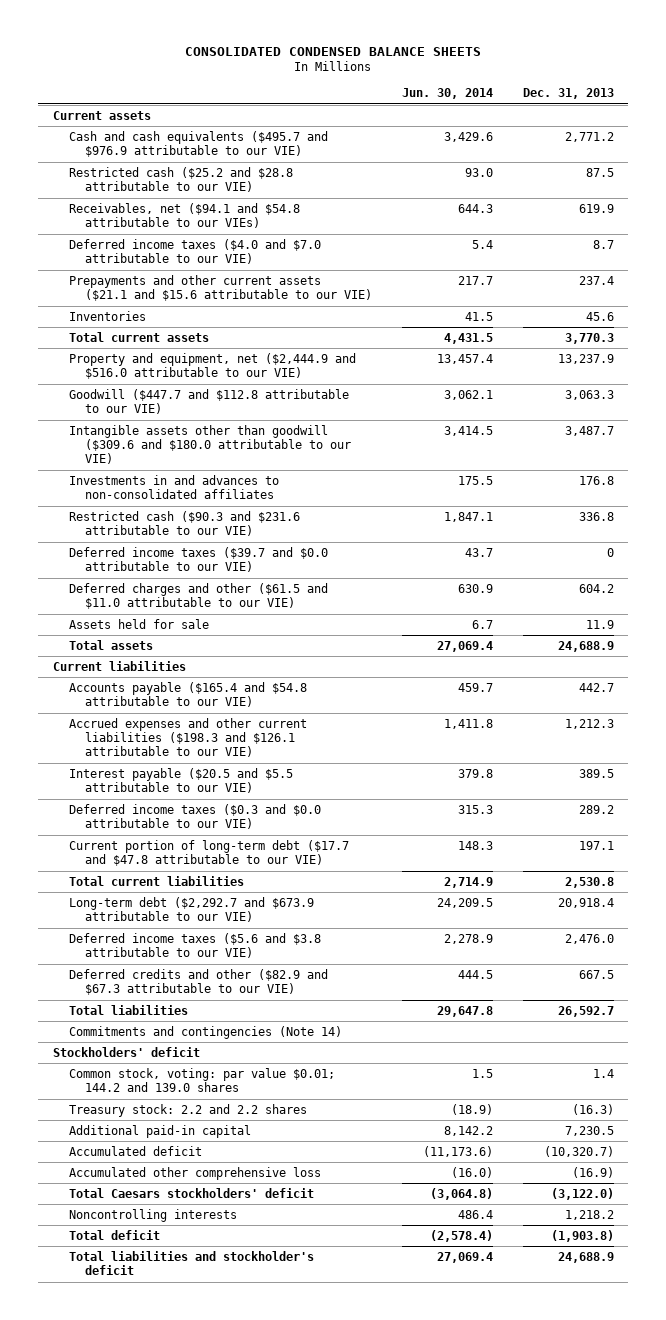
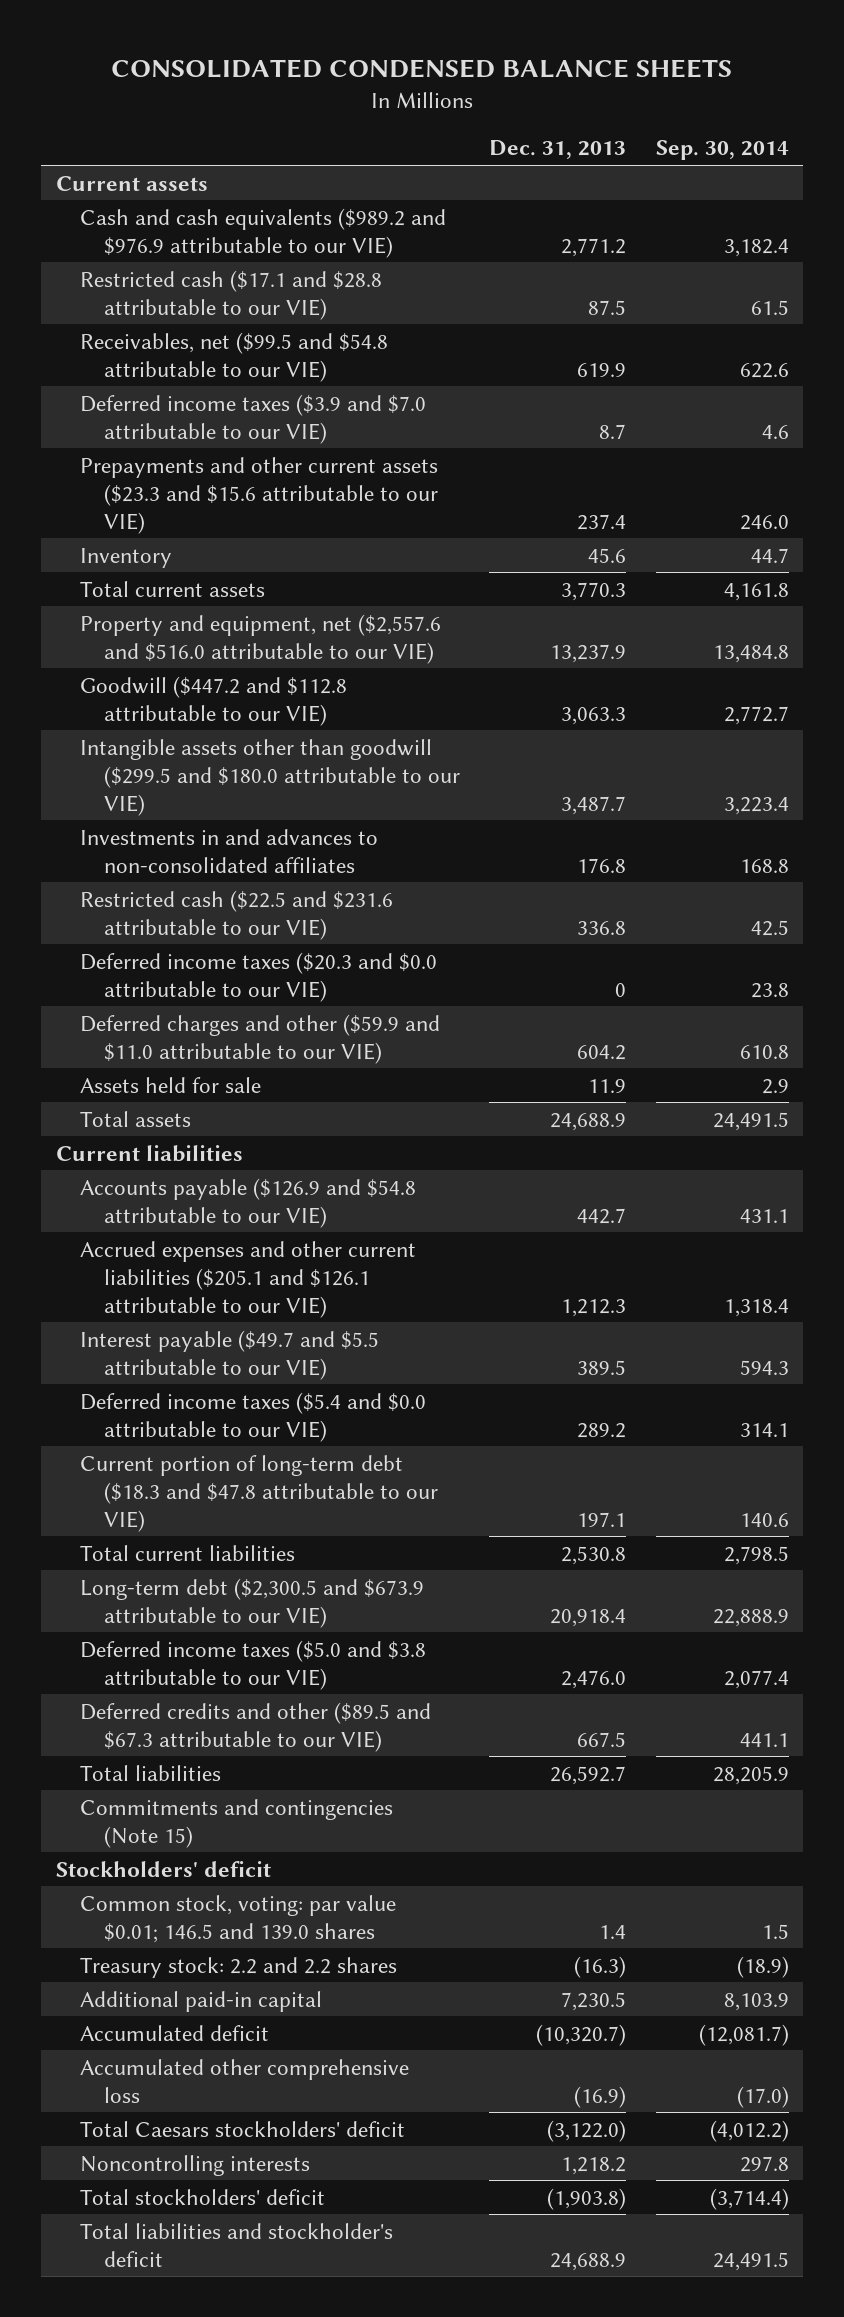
[401,88,493,100] Jun. 30, 2014 -> none
none -> [655,140,789,161] Sep. 30, 2014
[68,130,328,158] Cash and cash equivalents ($495.7 and $976.9 attributable to our VIE) -> [79,207,446,258] Cash and cash equivalents ($989.2 and $976.9 attributable to our VIE)
[68,166,293,193] Restricted cash ($25.2 and $28.8 attributable to our VIE) -> [79,269,382,320] Restricted cash ($17.1 and $28.8 attributable to our VIE)
[68,202,300,229] Receivables, net ($94.1 and $54.8 attributable to our VIEs) -> [79,331,388,382] Receivables, net ($99.5 and $54.8 attributable to our VIE)
[68,238,321,265] Deferred income taxes ($4.0 and $7.0 attributable to our VIE) -> [79,393,426,444] Deferred income taxes ($3.9 and $7.0 attributable to our VIE)
[68,274,373,302] Prepayments and other current assets ($21.1 and $15.6 attributable to our VIE) -> [79,456,438,534] Prepayments and other current assets ($23.3 and $15.6 attributable to our VIE)
[68,310,146,321] Inventories -> [79,547,172,568] Inventory
[68,352,356,380] Property and equipment, net ($2,444.9 and $516.0 attributable to our VIE) -> [79,613,441,664] Property and equipment, net ($2,557.6 and $516.0 attributable to our VIE)
[68,388,349,415] Goodwill ($447.7 and $112.8 attributable to our VIE) -> [79,675,347,726] Goodwill ($447.2 and $112.8 attributable to our VIE)
[68,424,352,465] Intangible assets other than goodwill ($309.6 and $180.0 attributable to our VIE) -> [79,738,460,816] Intangible assets other than goodwill ($299.5 and $180.0 attributable to our VIE)
[68,510,300,537] Restricted cash ($90.3 and $231.6 attributable to our VIE) -> [79,889,393,940] Restricted cash ($22.5 and $231.6 attributable to our VIE)
[68,546,328,573] Deferred income taxes ($39.7 and $0.0 attributable to our VIE) -> [79,951,437,1002] Deferred income taxes ($20.3 and $0.0 attributable to our VIE)
[68,582,328,610] Deferred charges and other ($61.5 and $11.0 attributable to our VIE) -> [79,1013,440,1064] Deferred charges and other ($59.9 and $11.0 attributable to our VIE)
[68,681,307,708] Accounts payable ($165.4 and $54.8 attributable to our VIE) -> [79,1177,416,1228] Accounts payable ($126.9 and $54.8 attributable to our VIE)
[68,717,307,758] Accrued expenses and other current liabilities ($198.3 and $126.1 attributable to our VIE) -> [79,1240,416,1318] Accrued expenses and other current liabilities ($205.1 and $126.1 attributable to our VIE)
[68,767,293,794] Interest payable ($20.5 and $5.5 attributable to our VIE) -> [79,1329,379,1380] Interest payable ($49.7 and $5.5 attributable to our VIE)
[68,803,321,830] Deferred income taxes ($0.3 and $0.0 attributable to our VIE) -> [79,1391,426,1442] Deferred income taxes ($5.4 and $0.0 attributable to our VIE)
[68,839,349,867] Current portion of long-term debt ($17.7 and $47.8 attributable to our VIE) -> [79,1454,438,1532] Current portion of long-term debt ($18.3 and $47.8 attributable to our VIE)
[68,896,314,923] Long-term debt ($2,292.7 and $673.9 attributable to our VIE) -> [79,1577,424,1628] Long-term debt ($2,300.5 and $673.9 attributable to our VIE)
[68,932,321,959] Deferred income taxes ($5.6 and $3.8 attributable to our VIE) -> [79,1639,426,1690] Deferred income taxes ($5.0 and $3.8 attributable to our VIE)
[68,968,328,996] Deferred credits and other ($82.9 and $67.3 attributable to our VIE) -> [79,1701,431,1752] Deferred credits and other ($89.5 and $67.3 attributable to our VIE)
[68,1025,342,1039] Commitments and contingencies (Note 14) -> [79,1798,393,1848] Commitments and contingencies (Note 15)
[68,1067,335,1093] Common stock, voting: par value $0.01; 144.2 and 139.0 shares -> [79,1894,396,1943] Common stock, voting: par value $0.01; 146.5 and 139.0 shares
[68,1229,160,1240] Total deficit -> [79,2188,325,2205] Total stockholders' deficit

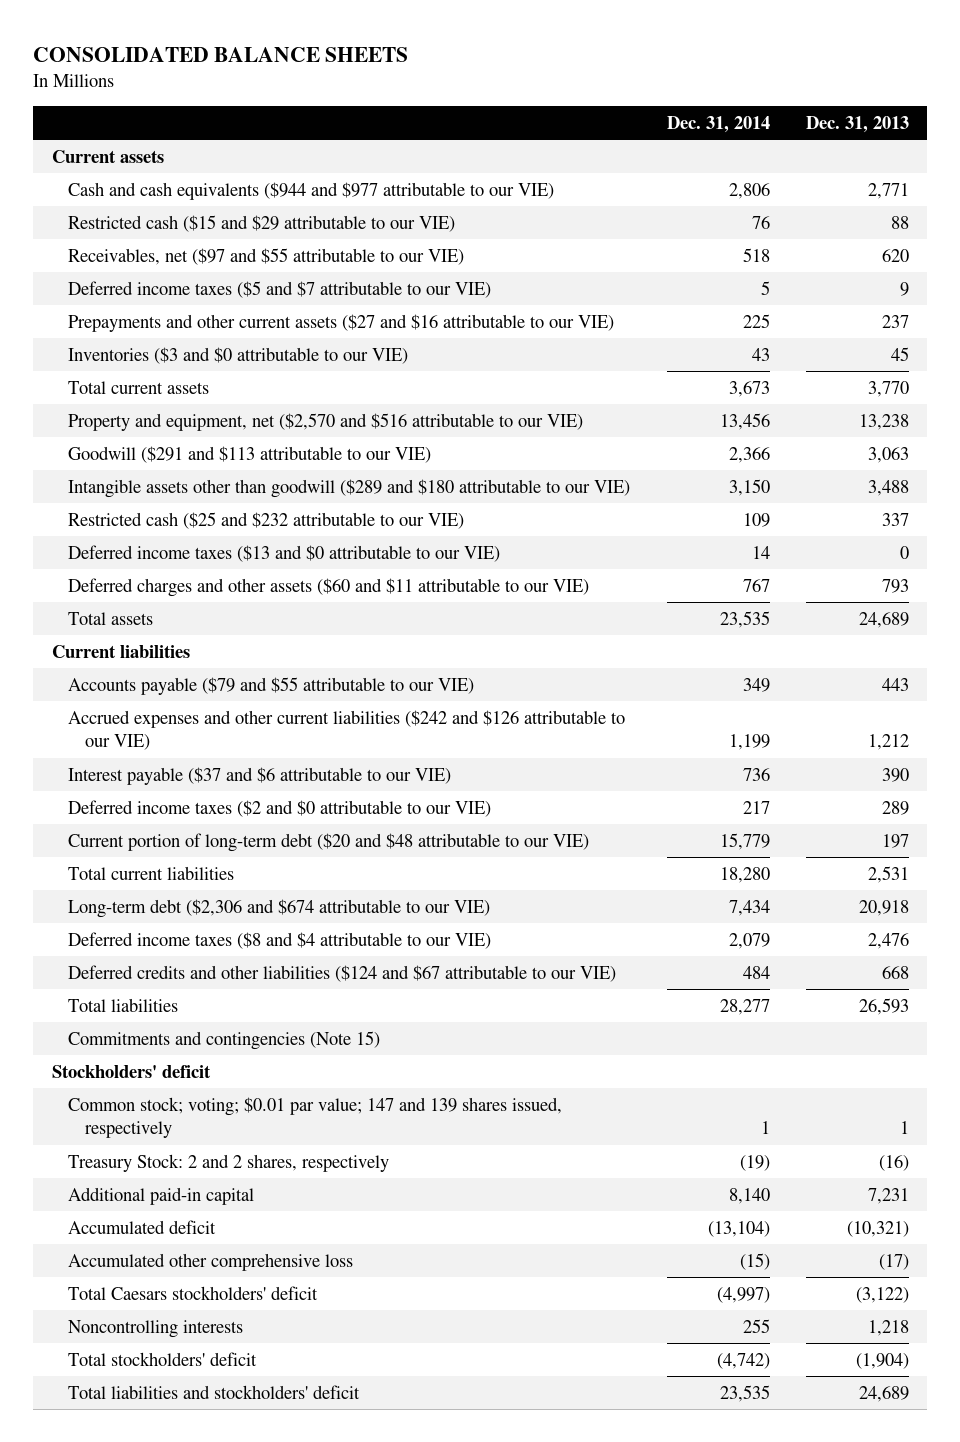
[111,58,733,78] CONSOLIDATED CONDENSED BALANCE SHEETS -> [33,47,409,63] CONSOLIDATED BALANCE SHEETS
[655,140,789,161] Sep. 30, 2014 -> none
none -> [666,115,770,133] Dec. 31, 2014
[79,547,172,568] Inventory -> none
[79,828,378,873] Investments in and advances to non-consolidated affiliates -> none
[79,1076,261,1093] Assets held for sale -> none
[79,207,446,258] Cash and cash equivalents ($989.2 and $976.9 attributable to our VIE) -> [68,181,555,200] Cash and cash equivalents ($944 and $977 attributable to our VIE)
[561,237,627,257] 2,771.2 -> [867,182,909,199] 2,771
[79,269,382,320] Restricted cash ($17.1 and $28.8 attributable to our VIE) -> [68,214,456,232] Restricted cash ($15 and $29 attributable to our VIE)
[588,299,627,315] 87.5 -> [890,215,909,229] 88
[79,331,388,382] Receivables, net ($99.5 and $54.8 attributable to our VIE) -> [68,247,465,265] Receivables, net ($97 and $55 attributable to our VIE)
[577,362,627,377] 619.9 -> [881,248,909,262] 620
[79,393,426,444] Deferred income taxes ($3.9 and $7.0 attributable to our VIE) -> [68,280,492,298] Deferred income taxes ($5 and $7 attributable to our VIE)
[599,423,627,439] 8.7 -> [899,281,909,296] 9
[79,456,438,534] Prepayments and other current assets ($23.3 and $15.6 attributable to our VIE) -> [68,313,615,332] Prepayments and other current assets ($27 and $16 attributable to our VIE)
[577,513,627,530] 237.4 -> [881,314,909,328] 237
none -> [68,346,409,364] Inventories ($3 and $0 attributable to our VIE)
[561,581,627,601] 3,770.3 -> [867,380,909,397] 3,770
[79,613,441,664] Property and equipment, net ($2,557.6 and $516.0 attributable to our VIE) -> [68,412,584,431] Property and equipment, net ($2,570 and $516 attributable to our VIE)
[550,643,627,663] 13,237.9 -> [858,413,909,430] 13,238
[79,675,347,726] Goodwill ($447.2 and $112.8 attributable to our VIE) -> [68,445,432,463] Goodwill ($291 and $113 attributable to our VIE)
[561,706,627,725] 3,063.3 -> [867,446,909,463] 3,063
[79,738,460,816] Intangible assets other than goodwill ($299.5 and $180.0 attributable to our VIE) -> [68,478,631,498] Intangible assets other than goodwill ($289 and $180 attributable to our VIE)
[561,795,627,815] 3,487.7 -> [867,479,909,496] 3,488
[79,889,393,940] Restricted cash ($22.5 and $231.6 attributable to our VIE) -> [68,511,465,529] Restricted cash ($25 and $232 attributable to our VIE)
[577,920,627,935] 336.8 -> [881,512,909,526] 337
[79,951,437,1002] Deferred income taxes ($20.3 and $0.0 attributable to our VIE) -> [68,544,501,562] Deferred income taxes ($13 and $0 attributable to our VIE)
[79,1013,440,1064] Deferred charges and other ($59.9 and $11.0 attributable to our VIE) -> [68,577,590,597] Deferred charges and other assets ($60 and $11 attributable to our VIE)
[577,1044,627,1060] 604.2 -> [881,578,909,593] 793
[550,1112,627,1131] 24,688.9 -> [858,611,909,628] 24,689
[79,1177,416,1228] Accounts payable ($126.9 and $54.8 attributable to our VIE) -> [68,676,475,695] Accounts payable ($79 and $55 attributable to our VIE)
[577,1207,627,1224] 442.7 -> [881,677,909,691] 443
[79,1240,416,1318] Accrued expenses and other current liabilities ($205.1 and $126.1 attributable to our VIE) -> [68,709,626,751] Accrued expenses and other current liabilities ($242 and $126 attributable to our VIE)
[561,1298,627,1317] 1,212.3 -> [867,734,909,751] 1,212
[79,1329,379,1380] Interest payable ($49.7 and $5.5 attributable to our VIE) -> [68,766,452,785] Interest payable ($37 and $6 attributable to our VIE)
[577,1359,627,1375] 389.5 -> [881,767,909,782] 390
[79,1391,426,1442] Deferred income taxes ($5.4 and $0.0 attributable to our VIE) -> [68,799,492,817] Deferred income taxes ($2 and $0 attributable to our VIE)
[577,1422,627,1438] 289.2 -> [881,800,909,815] 289
[79,1454,438,1532] Current portion of long-term debt ($18.3 and $47.8 attributable to our VIE) -> [68,832,590,852] Current portion of long-term debt ($20 and $48 attributable to our VIE)
[577,1511,627,1527] 197.1 -> [881,833,909,848] 197
[561,1545,627,1565] 2,530.8 -> [867,865,909,883] 2,531
[79,1577,424,1628] Long-term debt ($2,300.5 and $673.9 attributable to our VIE) -> [68,898,491,918] Long-term debt ($2,306 and $674 attributable to our VIE)
[550,1608,627,1627] 20,918.4 -> [858,899,909,916] 20,918
[79,1639,426,1690] Deferred income taxes ($5.0 and $3.8 attributable to our VIE) -> [68,931,492,949] Deferred income taxes ($8 and $4 attributable to our VIE)
[561,1669,627,1689] 2,476.0 -> [867,932,909,949] 2,476
[79,1701,431,1752] Deferred credits and other ($89.5 and $67.3 attributable to our VIE) -> [68,964,617,982] Deferred credits and other liabilities ($124 and $67 attributable to our VIE)
[577,1731,627,1747] 667.5 -> [881,965,909,979] 668
[550,1765,627,1785] 26,592.7 -> [858,997,909,1015] 26,593
[79,1894,396,1943] Common stock, voting: par value $0.01; 146.5 and 139.0 shares -> [68,1096,563,1139] Common stock; voting; $0.01 par value; 147 and 139 shares issued, respectively
[599,1924,627,1939] 1.4 -> [899,1121,909,1135] 1
[79,1956,397,1978] Treasury stock: 2.2 and 2.2 shares -> [68,1153,390,1172] Treasury Stock: 2 and 2 shares, respectively
[574,1955,627,1978] (16.3) -> [878,1154,909,1171] (16)
[561,1991,627,2011] 7,230.5 -> [867,1187,909,1204] 7,231
[536,2023,627,2046] (10,320.7) -> [846,1220,909,1237] (10,321)
[574,2085,627,2108] (16.9) -> [878,1253,909,1270] (17)
[547,2119,627,2142] (3,122.0) -> [855,1286,909,1303] (3,122)
[561,2156,627,2175] 1,218.2 -> [867,1319,909,1336] 1,218
[547,2187,627,2210] (1,903.8) -> [855,1352,909,1369] (1,904)
[79,2222,393,2267] Total liabilities and stockholder's deficit -> [68,1384,361,1399] Total liabilities and stockholders' deficit
[550,2252,627,2271] 24,688.9 -> [858,1385,909,1402] 24,689

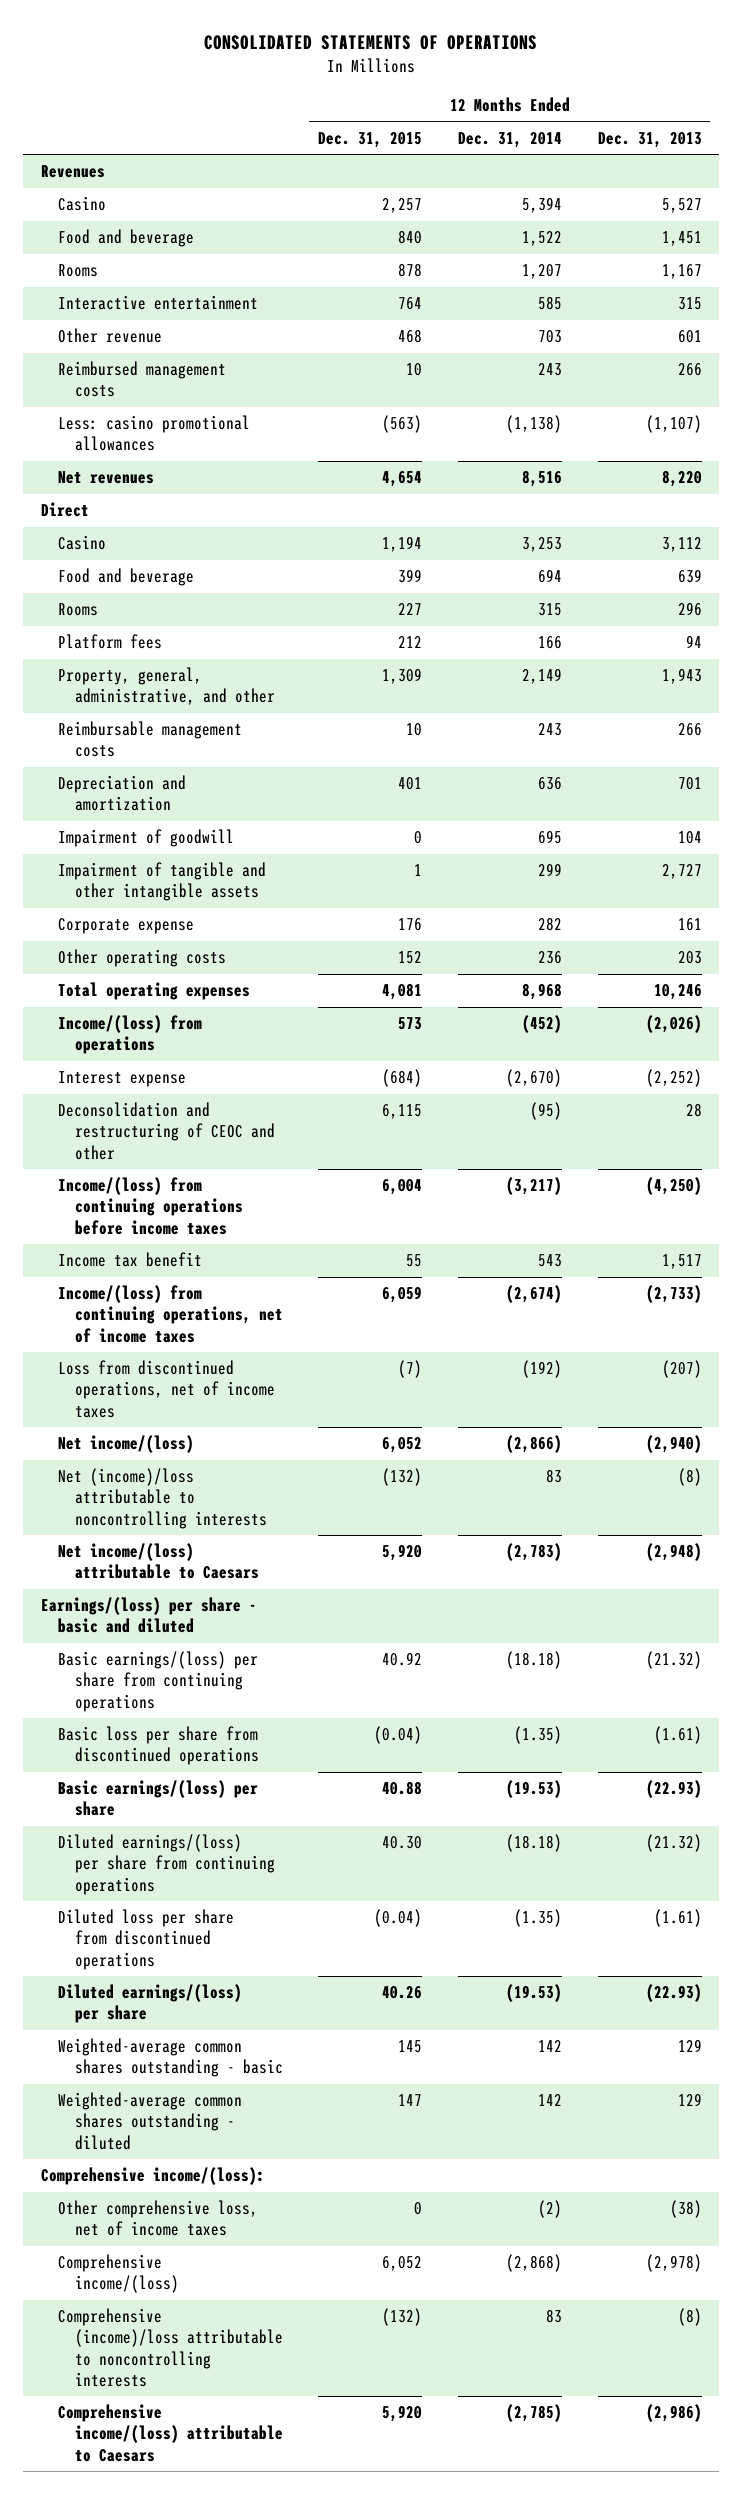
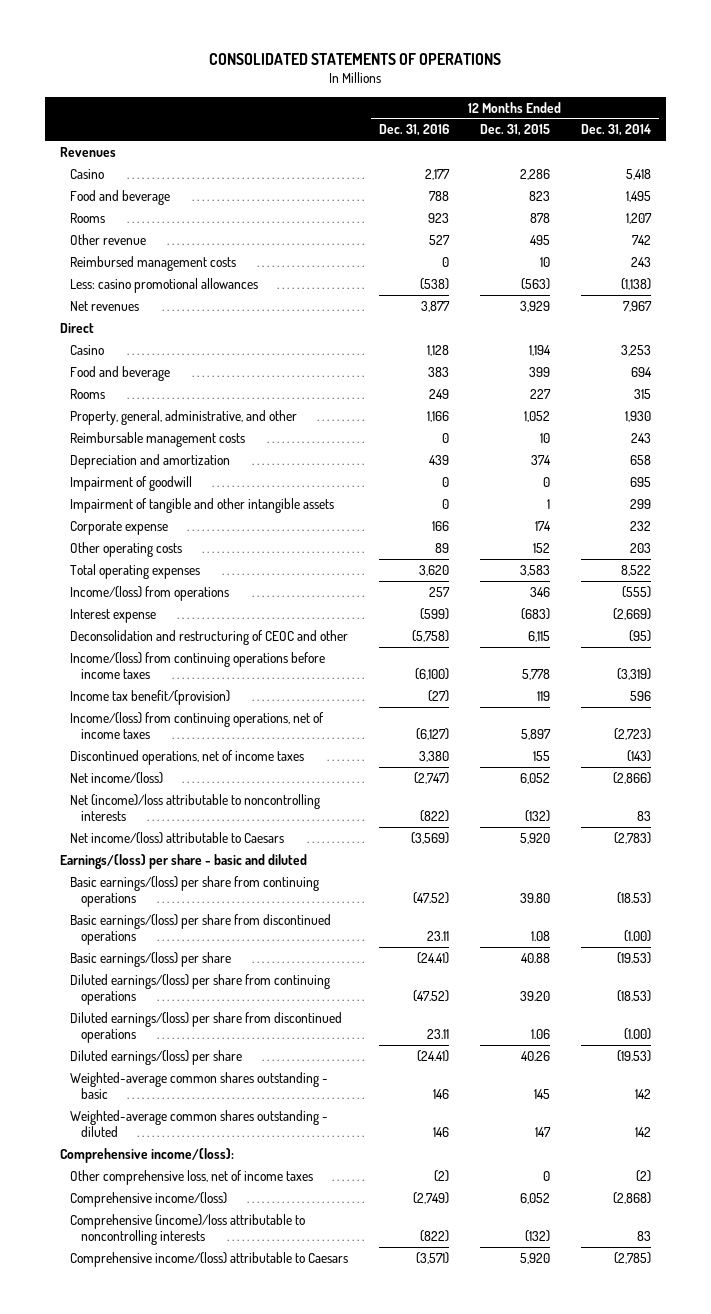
[597,131,702,148] Dec. 31, 2013 -> none
none -> [379,124,450,137] Dec. 31, 2016
[382,198,423,214] 2,257 -> [519,168,550,180] 2,286
[521,197,562,214] 5,394 -> [625,168,651,180] 5,418
[398,230,423,245] 840 -> [528,190,550,201] 823
[521,231,562,247] 1,522 -> [625,190,651,202] 1,495
[57,295,258,311] Interactive entertainment -> none
[398,329,423,344] 468 -> [529,234,550,245] 495
[537,330,562,344] 703 -> [631,234,651,245] 742
[382,471,423,488] 4,654 -> [519,300,550,312] 3,929
[521,470,562,488] 8,516 -> [622,300,652,312] 7,967
[57,634,162,650] Platform fees -> none
[382,668,423,685] 1,309 -> [523,410,550,422] 1,052
[521,668,562,685] 2,149 -> [624,410,651,422] 1,930
[398,777,423,791] 401 -> [530,454,551,465] 374
[537,777,562,791] 636 -> [629,454,651,465] 658
[398,918,423,932] 176 -> [534,520,551,531] 174
[537,917,562,932] 282 -> [629,520,651,531] 232
[537,951,562,965] 236 -> [629,542,651,553] 203
[382,983,423,1001] 4,081 -> [519,564,550,576] 3,583
[521,983,562,1001] 8,968 -> [620,564,651,576] 8,522
[398,1017,423,1031] 573 -> [529,586,550,597] 346
[521,1015,562,1034] (452) -> [621,585,651,598] (555)
[382,1069,423,1088] (684) -> [520,607,550,620] (683)
[505,1069,562,1088] (2,670) -> [612,607,651,620] (2,669)
[382,1179,423,1196] 6,004 -> [521,669,550,681] 5,778
[505,1177,562,1196] (3,217) -> [616,668,651,681] (3,319)
[57,1252,202,1268] Income tax benefit -> [70,689,231,705] Income tax benefit/(provision)
[406,1254,423,1268] 55 -> [536,690,550,701] 119
[537,1254,562,1268] 543 -> [629,690,651,701] 596
[382,1286,423,1304] 6,059 -> [520,729,551,741] 5,897
[505,1285,562,1304] (2,674) -> [613,728,651,741] (2,723)
[57,1360,275,1418] Loss from discontinued operations, net of income taxes -> [70,749,305,765] Discontinued operations, net of income taxes
[398,1360,423,1379] (7) -> [532,750,550,761] 155
[521,1360,562,1379] (192) -> [626,749,651,762] (143)
[382,1652,423,1667] 40.92 -> [519,893,550,904] 39.80
[505,1651,562,1670] (18.18) -> [616,892,651,905] (18.53)
[57,1726,259,1766] Basic loss per share from discontinued operations -> [70,913,332,946] Basic earnings/(loss) per share from discontinued operations
[374,1726,423,1745] (0.04) -> [530,931,550,942] 1.08
[513,1726,562,1745] (1.35) -> [623,930,651,943] (1.00)
[382,1836,423,1850] 40.30 -> [519,991,550,1002] 39.20
[505,1834,562,1853] (18.18) -> [616,990,651,1003] (18.53)
[57,1909,234,1970] Diluted loss per share from discontinued operations -> [70,1011,343,1044] Diluted earnings/(loss) per share from discontinued operations
[374,1909,423,1928] (0.04) -> [530,1029,550,1040] 1.06
[513,1909,562,1928] (1.35) -> [623,1028,651,1041] (1.00)

